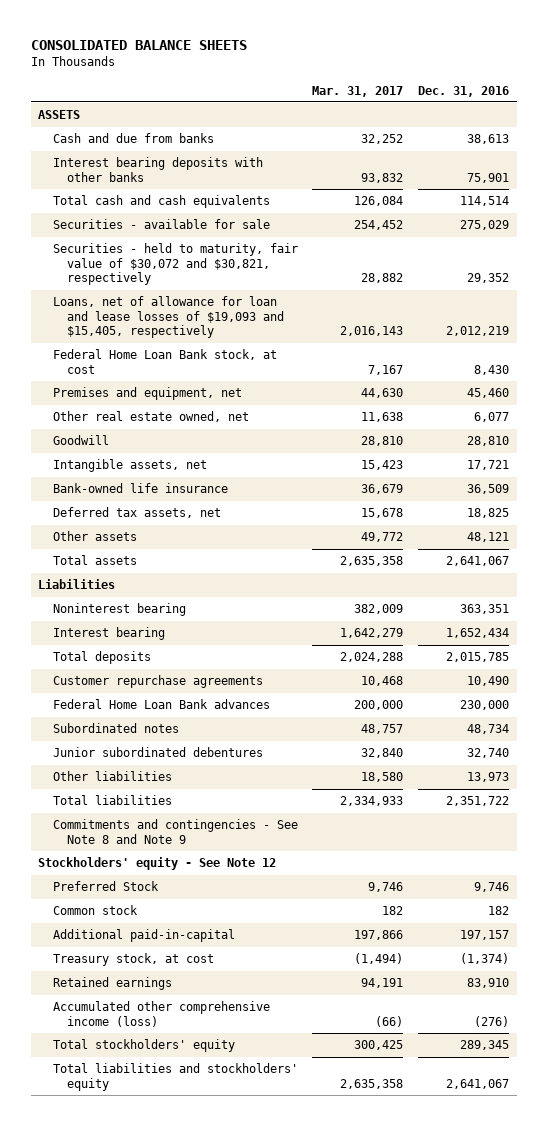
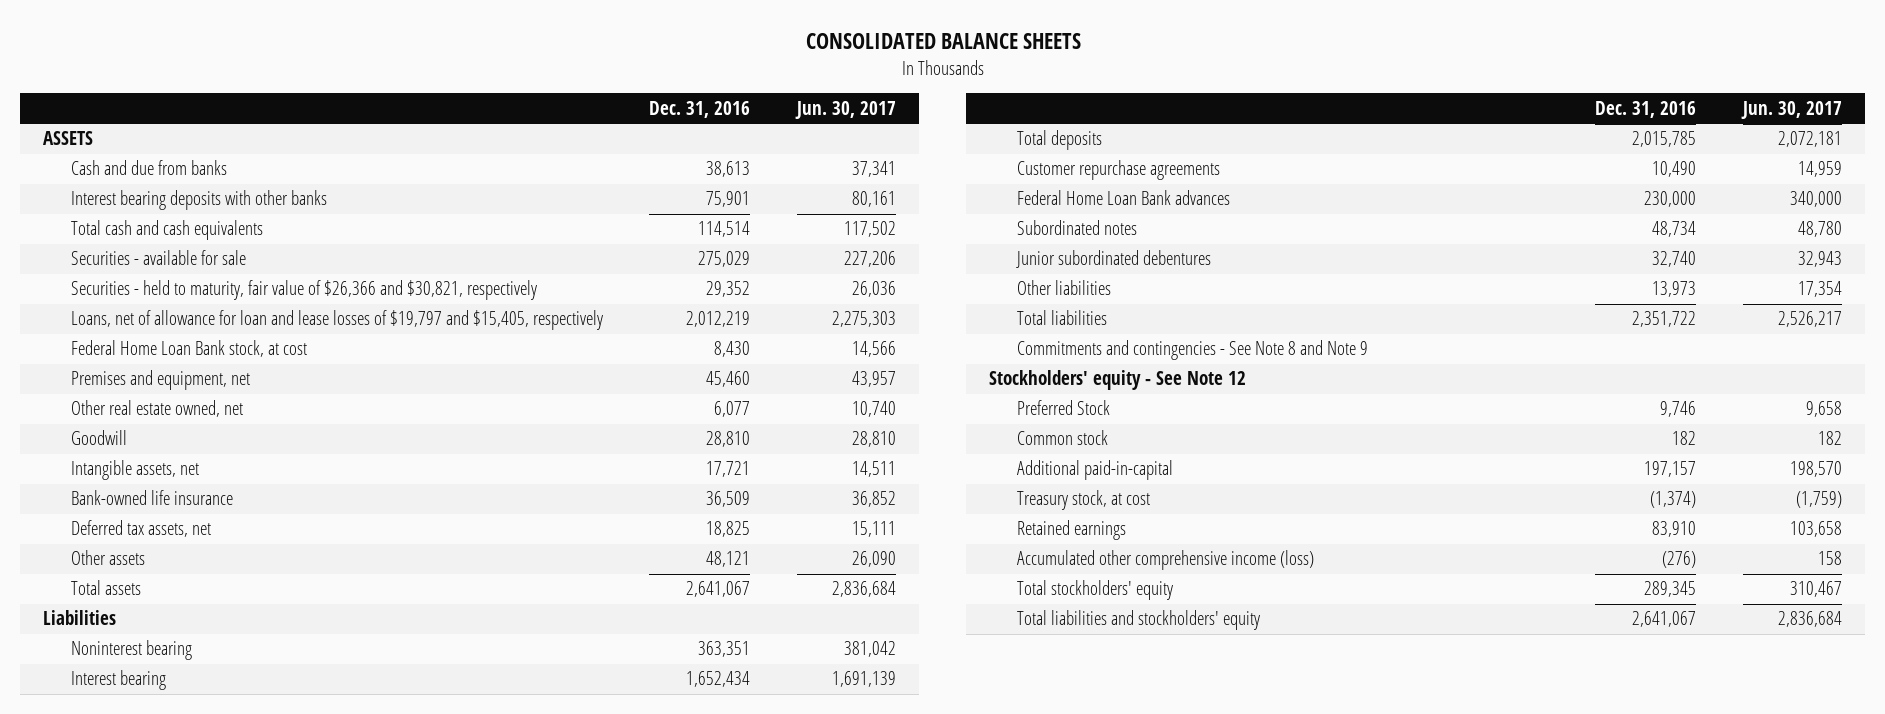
[312,85,404,97] Mar. 31, 2017 -> none
none -> [794,100,896,119] Jun. 30, 2017
[52,243,298,286] Securities - held to maturity, fair value of $30,072 and $30,821, respectively -> [71,280,538,301] Securities - held to maturity, fair value of $26,366 and $30,821, respectively
[52,296,284,339] Loans, net of allowance for loan and lease losses of $19,093 and $15,405, respectively -> [71,310,604,331] Loans, net of allowance for loan and lease losses of $19,797 and $15,405, respectively

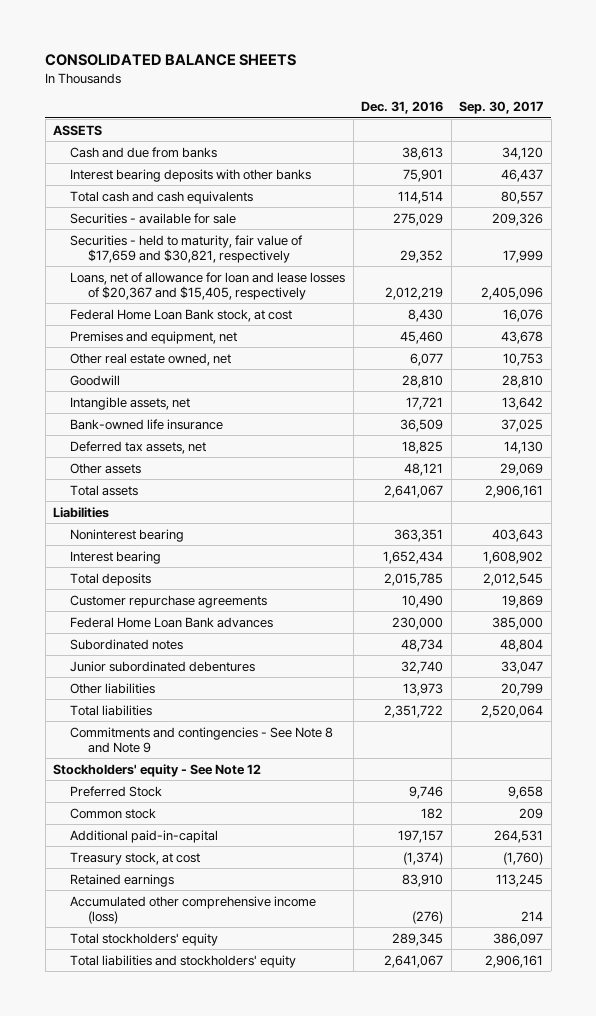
[794,100,896,119] Jun. 30, 2017 -> none
none -> [459,101,544,115] Sep. 30, 2017
[71,280,538,301] Securities - held to maturity, fair value of $26,366 and $30,821, respectively -> [70,234,304,263] Securities - held to maturity, fair value of $17,659 and $30,821, respectively
[71,310,604,331] Loans, net of allowance for loan and lease losses of $19,797 and $15,405, respectively -> [70,271,346,300] Loans, net of allowance for loan and lease losses of $20,367 and $15,405, respectively

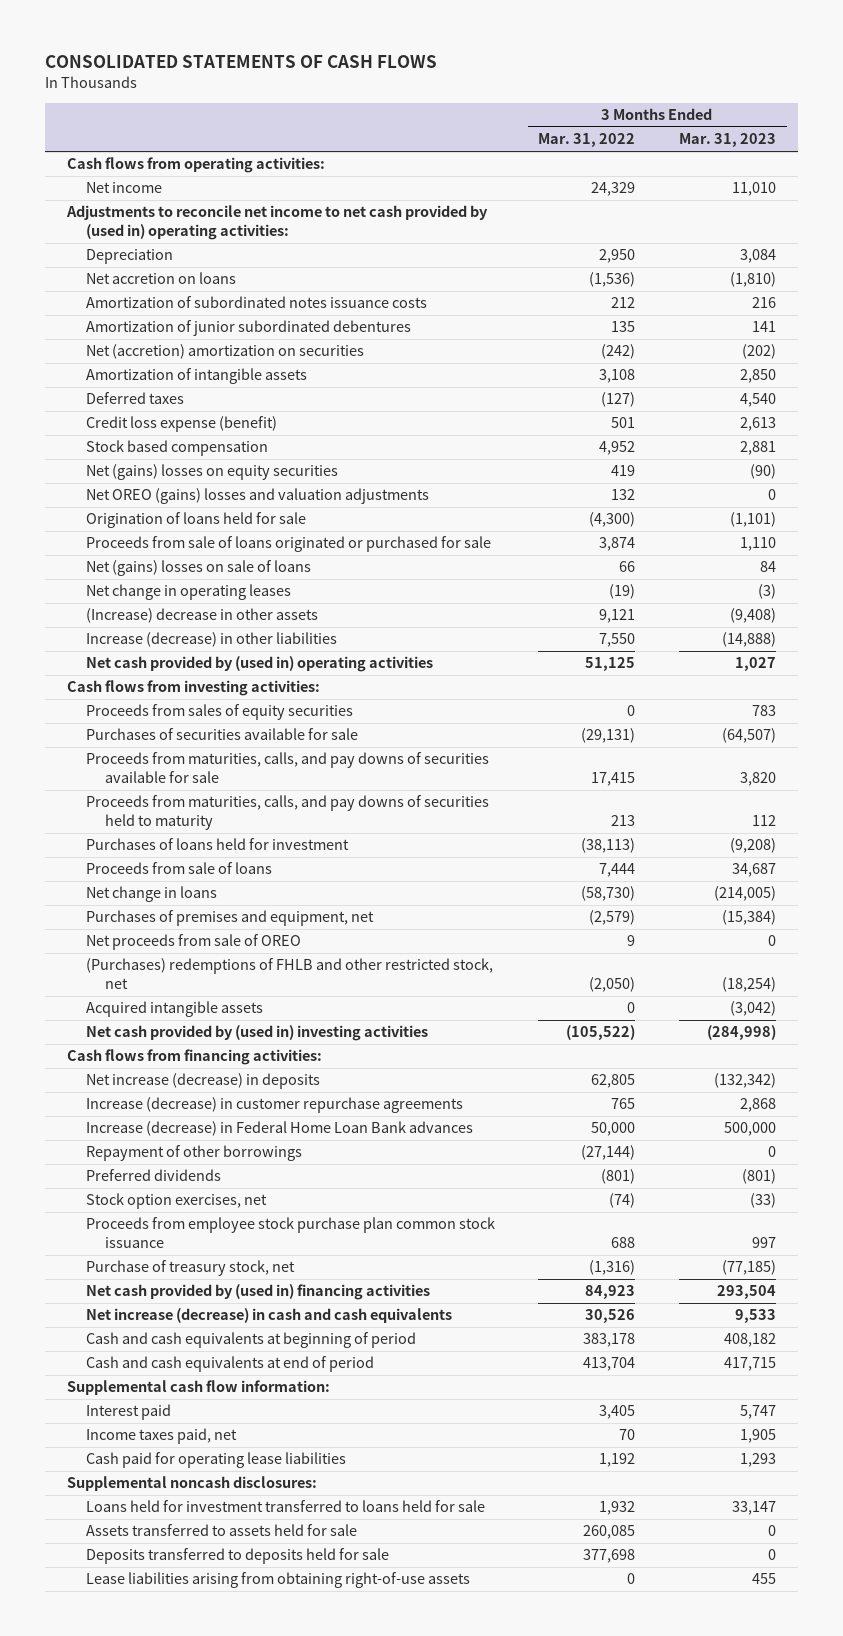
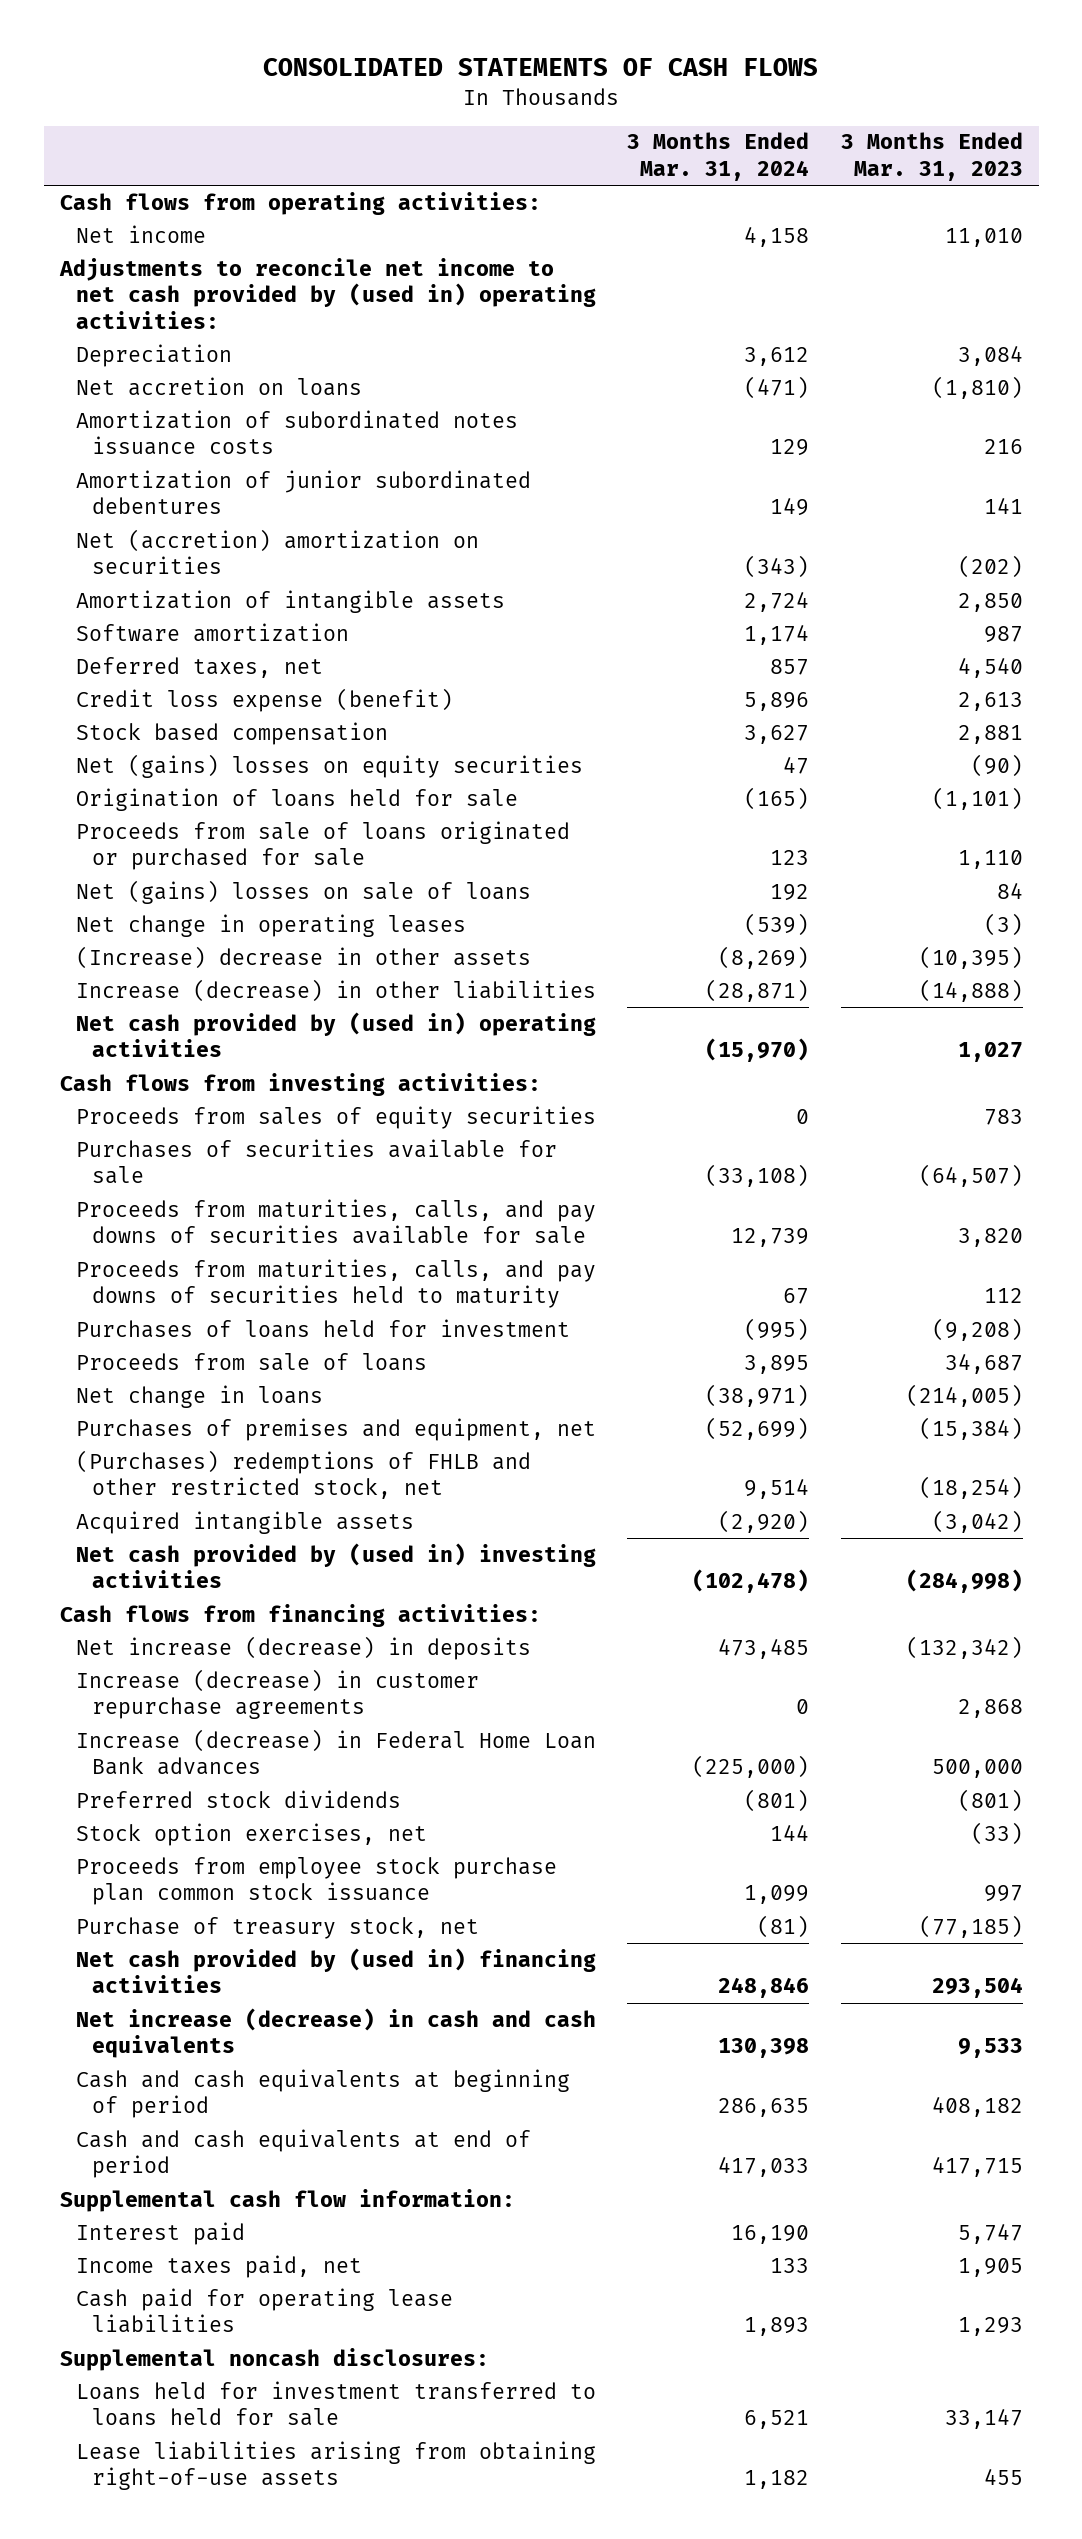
[538,133,636,148] Mar. 31, 2022 -> none
none -> [627,132,810,181] 3 Months Ended Mar. 31, 2024
none -> [75,622,349,642] Software amortization
[85,392,184,405] Deferred taxes -> [75,656,323,678] Deferred taxes, net
[85,488,429,505] Net OREO (gains) losses and valuation adjustments -> none
[730,608,777,624] (9,408) -> [918,945,1023,969] (10,395)
[85,934,301,951] Net proceeds from sale of OREO -> none
[85,1145,302,1162] Repayment of other borrowings -> none
[85,1169,221,1182] Preferred dividends -> [75,1789,401,1808] Preferred stock dividends
[85,1524,357,1537] Assets transferred to assets held for sale -> none
[85,1548,389,1565] Deposits transferred to deposits held for sale -> none

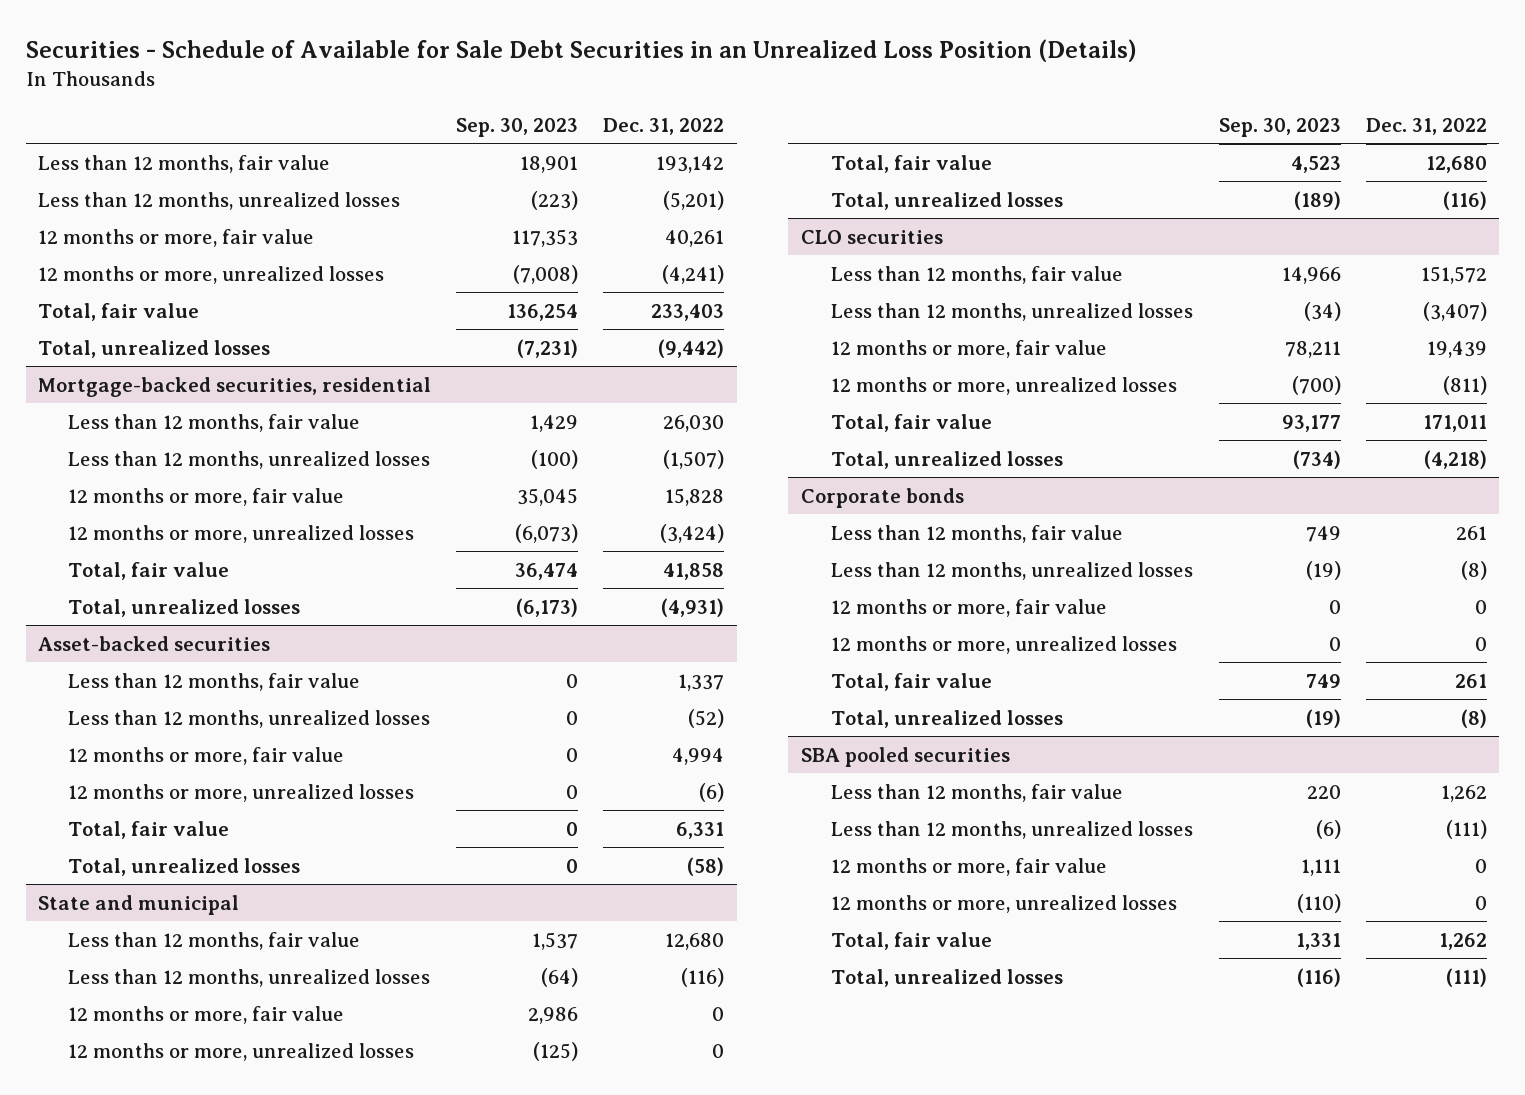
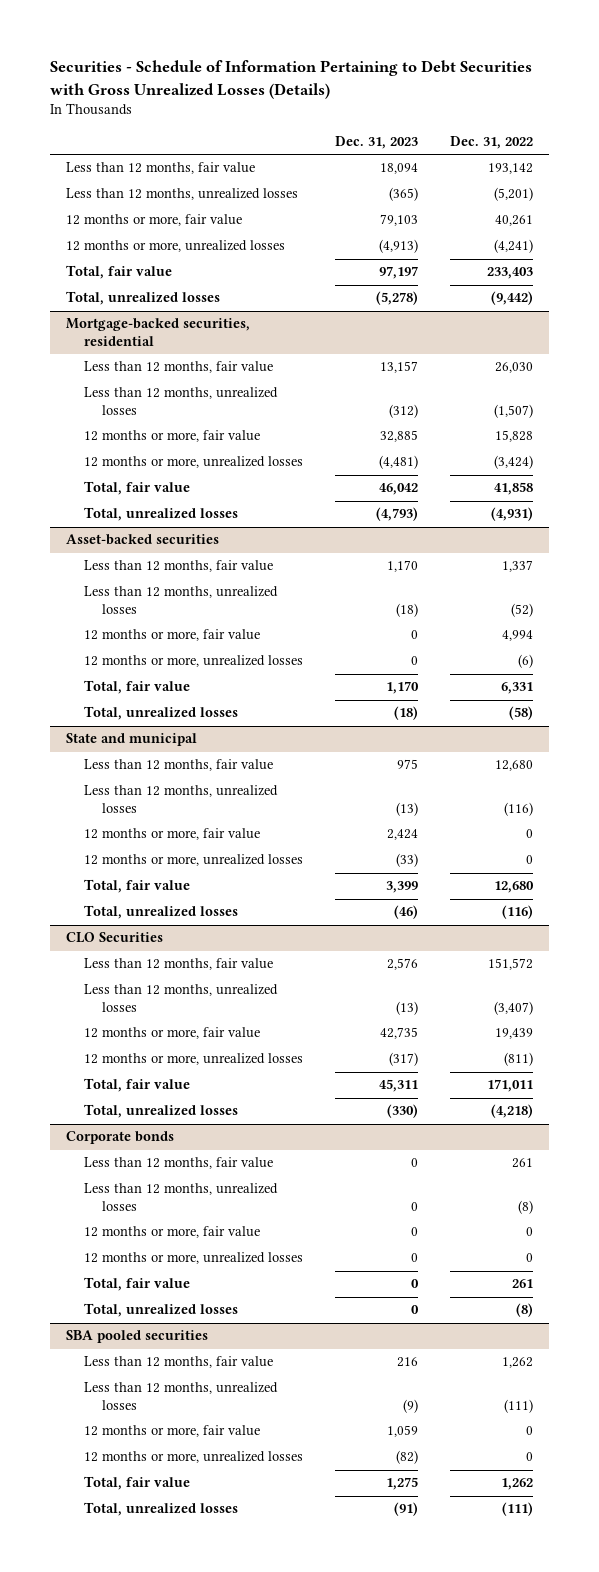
[25,38,1137,62] Securities - Schedule of Available for Sale Debt Securities in an Unrealized Loss Position (Details) -> [49,60,532,99] Securities - Schedule of Information Pertaining to Debt Securities with Gross Unrealized Losses (Details)
[456,117,579,137] Sep. 30, 2023 -> none
none -> [334,135,418,149] Dec. 31, 2023
[800,229,943,244] CLO securities -> [65,932,163,944] CLO Securities

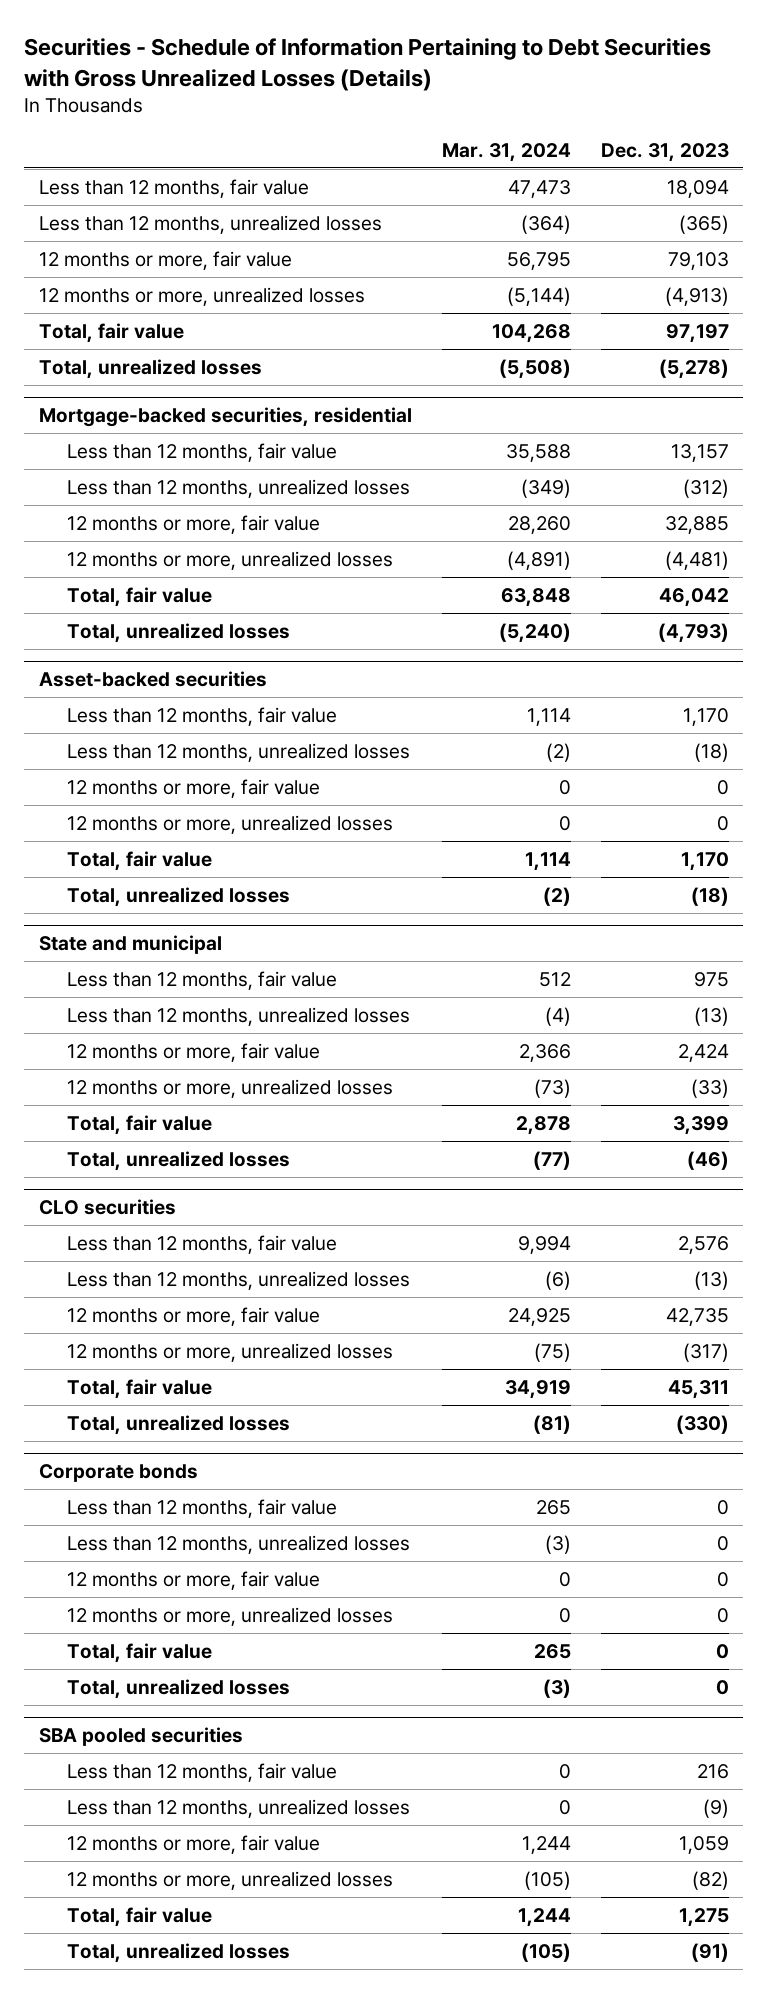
[449,135,533,149] Dec. 31, 2022 -> none
none -> [441,143,571,163] Mar. 31, 2024
[65,932,163,944] CLO Securities -> [39,1199,177,1216] CLO securities

